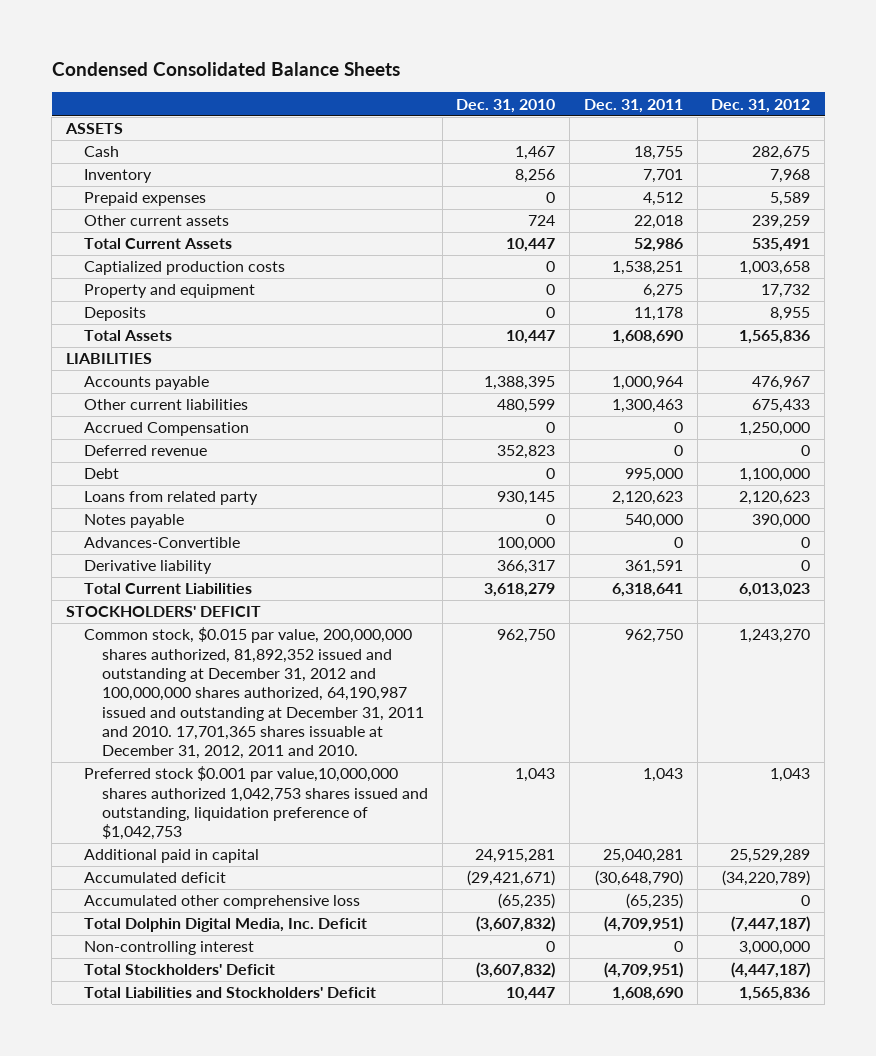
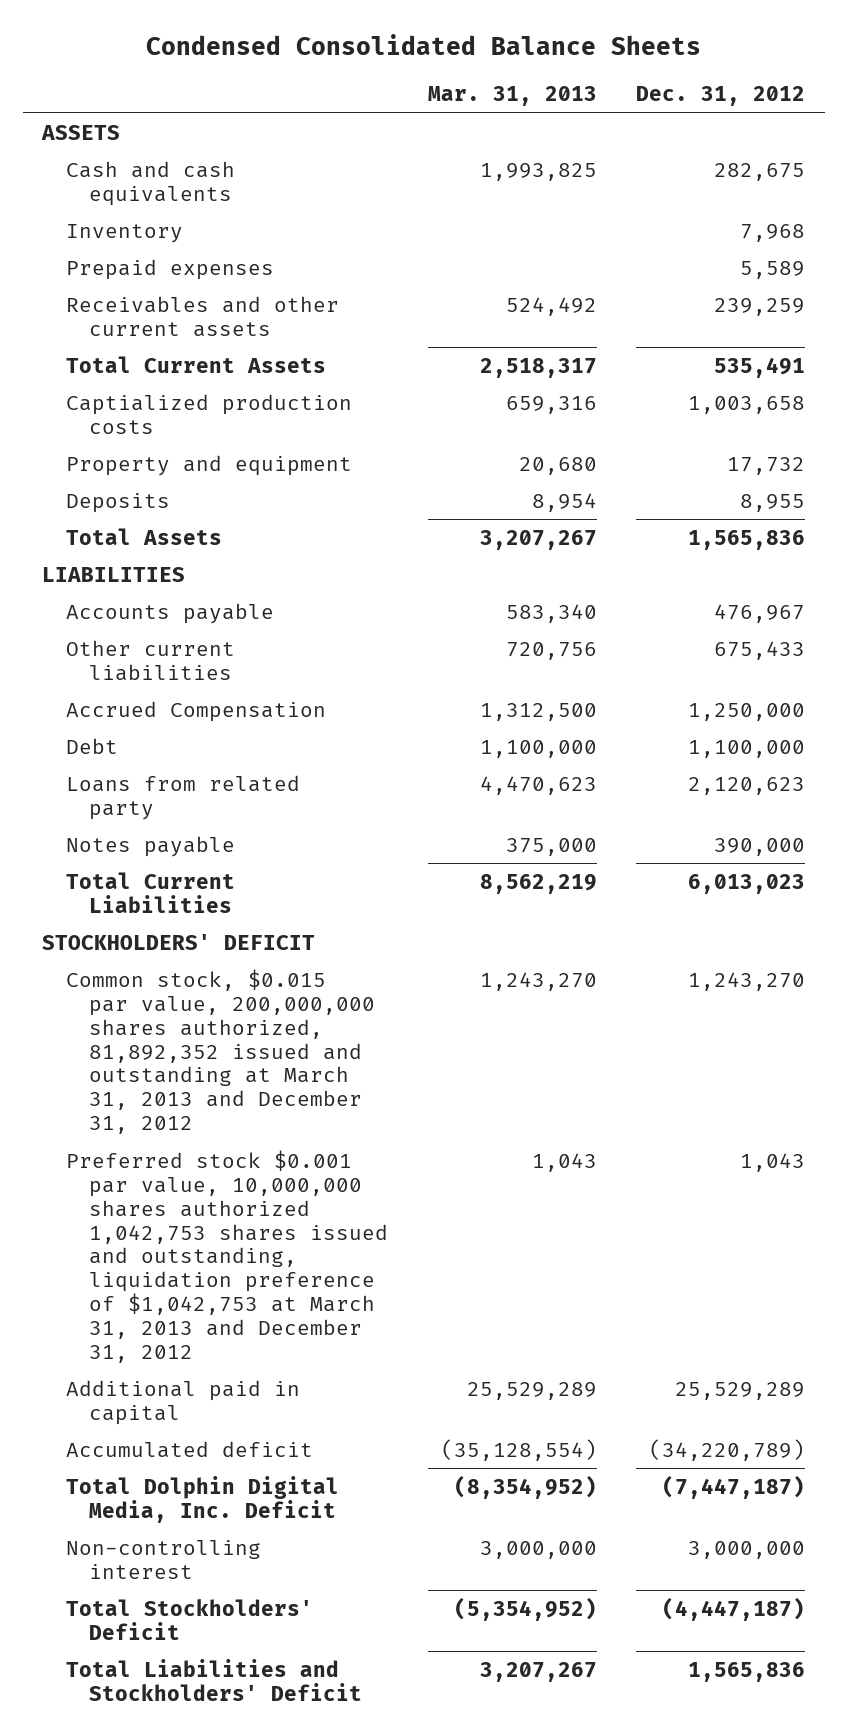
[456,98,556,113] Dec. 31, 2010 -> none
[583,98,683,113] Dec. 31, 2011 -> none
none -> [427,86,597,107] Mar. 31, 2013
[83,146,119,158] Cash -> [65,160,235,206] Cash and cash equivalents
[83,215,229,227] Other current assets -> [65,295,339,337] Receivables and other current assets
[83,445,207,457] Deferred revenue -> none
[83,537,240,549] Advances-Convertible -> none
[83,560,212,575] Derivative liability -> none
[83,627,424,760] Common stock, $0.015 par value, 200,000,000 shares authorized, 81,892,352 issued and outstanding at December 31, 2012 and 100,000,000 shares authorized, 64,190,987 issued and outstanding at December 31, 2011 and 2010. 17,701,365 shares issuable at December 31, 2012, 2011 and 2010. -> [65,968,376,1135] Common stock, $0.015 par value, 200,000,000 shares authorized, 81,892,352 issued and outstanding at March 31, 2013 and December 31, 2012
[83,766,428,841] Preferred stock $0.001 par value,10,000,000 shares authorized 1,042,753 shares issued and outstanding, liquidation preference of $1,042,753 -> [65,1149,389,1363] Preferred stock $0.001 par value, 10,000,000 shares authorized 1,042,753 shares issued and outstanding, liquidation preference of $1,042,753 at March 31, 2013 and December 31, 2012
[83,895,360,910] Accumulated other comprehensive loss -> none

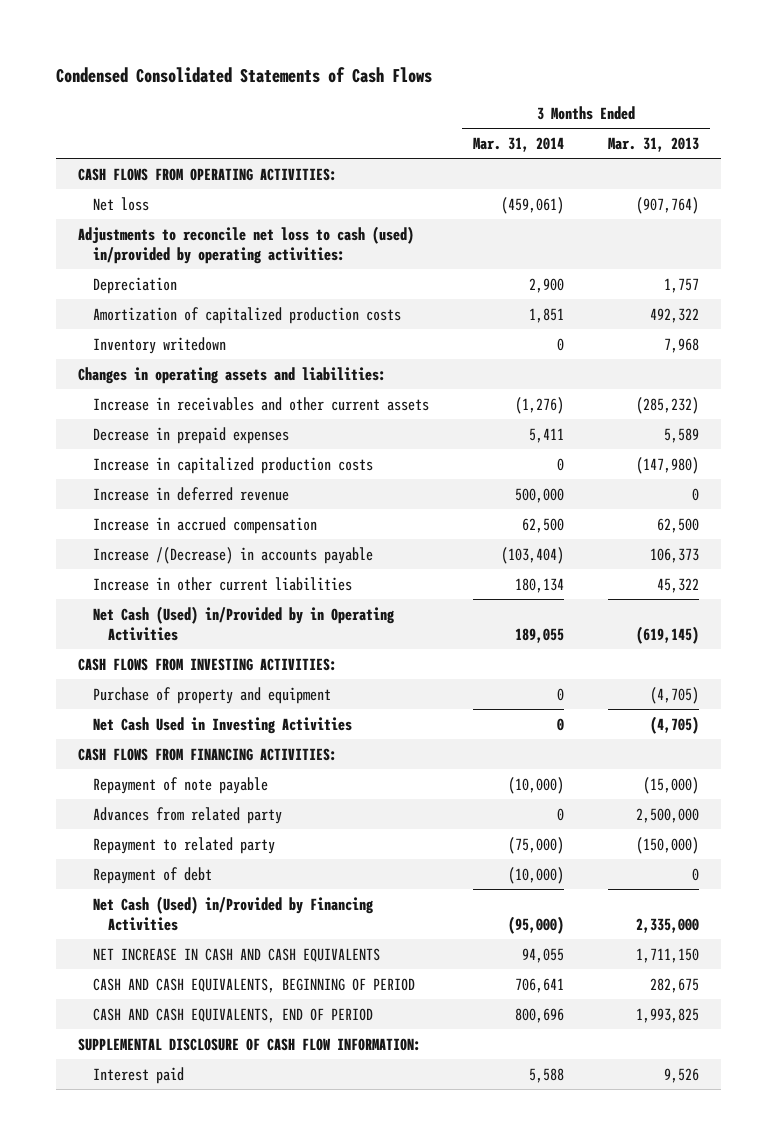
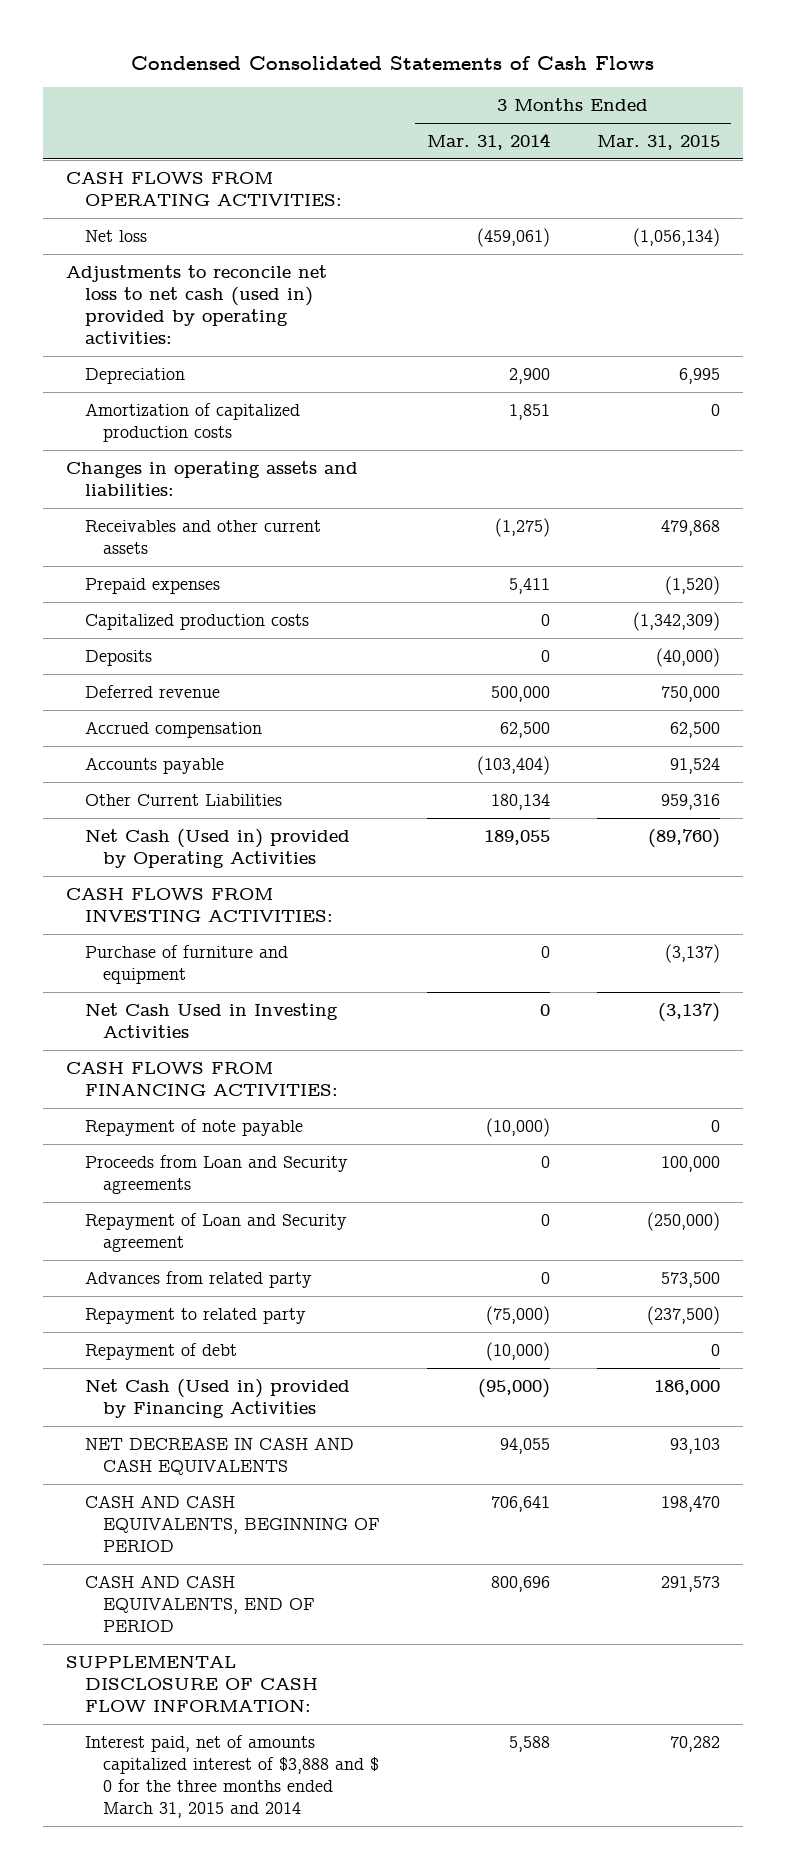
[607,136,699,152] Mar. 31, 2013 -> none
none -> [596,134,720,150] Mar. 31, 2015
[78,225,415,264] Adjustments to reconcile net loss to cash (used) in/provided by operating activities: -> [65,264,327,344] Adjustments to reconcile net loss to net cash (used in) provided by operating activities:
[92,336,226,354] Inventory writedown -> none
[92,396,429,411] Increase in receivables and other current assets -> [84,519,321,554] Receivables and other current assets
[514,396,564,414] (1,276) -> [495,517,551,537] (1,275)
[92,426,289,444] Decrease in prepaid expenses -> [84,577,220,594] Prepaid expenses
[92,456,373,474] Increase in capitalized production costs -> [84,613,309,630] Capitalized production costs
none -> [84,649,152,666] Deposits
[92,486,289,501] Increase in deferred revenue -> [84,684,220,698] Deferred revenue
[92,516,317,534] Increase in accrued compensation -> [84,720,262,738] Accrued compensation
[92,546,373,564] Increase /(Decrease) in accounts payable -> [84,756,224,774] Accounts payable
[92,576,352,591] Increase in other current liabilities -> [84,793,282,806] Other Current Liabilities
[92,605,395,641] Net Cash (Used) in/Provided by in Operating Activities -> [84,828,350,868] Net Cash (Used in) provided by Operating Activities
[92,686,331,704] Purchase of property and equipment -> [84,944,288,984] Purchase of furniture and equipment
none -> [84,1154,348,1194] Proceeds from Loan and Security agreements
none -> [84,1212,347,1252] Repayment of Loan and Security agreement
[92,895,374,931] Net Cash (Used) in/Provided by Financing Activities -> [84,1378,350,1418] Net Cash (Used in) provided by Financing Activities
[92,947,380,962] NET INCREASE IN CASH AND CASH EQUIVALENTS -> [84,1436,354,1475] NET DECREASE IN CASH AND CASH EQUIVALENTS
[92,1066,184,1084] Interest paid -> [84,1734,380,1818] Interest paid, net of amounts capitalized interest of $3,888 and $ 0 for the three months ended March 31, 2015 and 2014

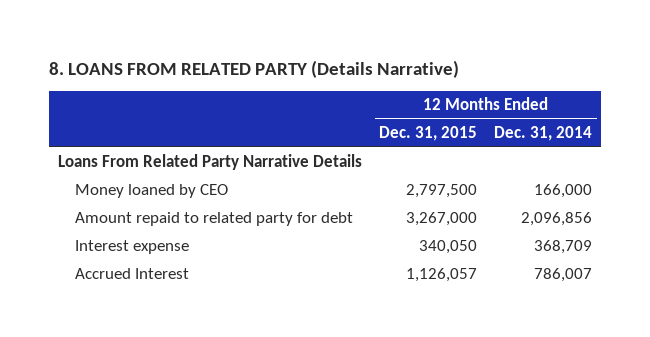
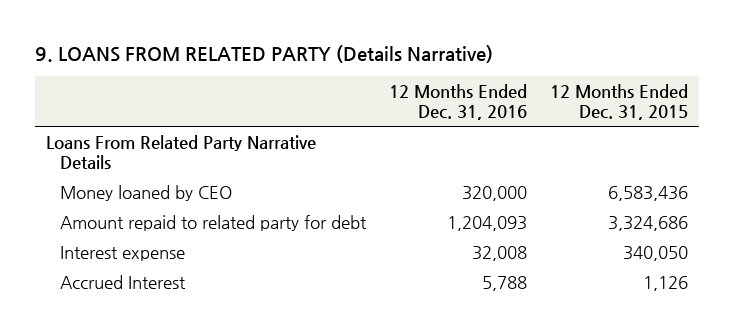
[48,59,459,78] 8. LOANS FROM RELATED PARTY (Details Narrative) -> [34,45,493,64] 9. LOANS FROM RELATED PARTY (Details Narrative)
[494,126,593,142] Dec. 31, 2014 -> none
none -> [388,84,527,120] 12 Months Ended Dec. 31, 2016
[406,184,478,199] 2,797,500 -> [607,185,688,201] 6,583,436
[406,212,478,227] 3,267,000 -> [607,215,688,231] 3,324,686
[406,268,478,283] 1,126,057 -> [642,275,688,291] 1,126

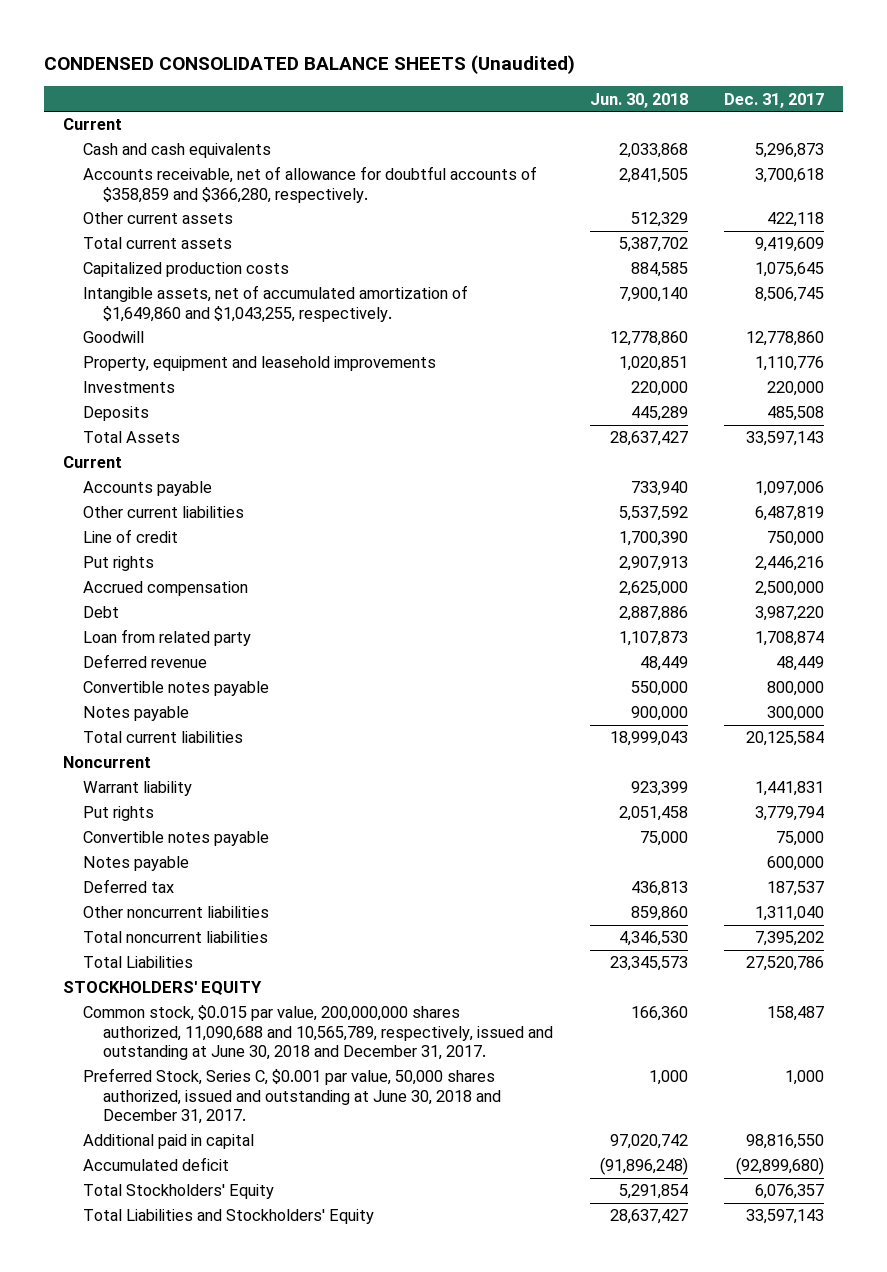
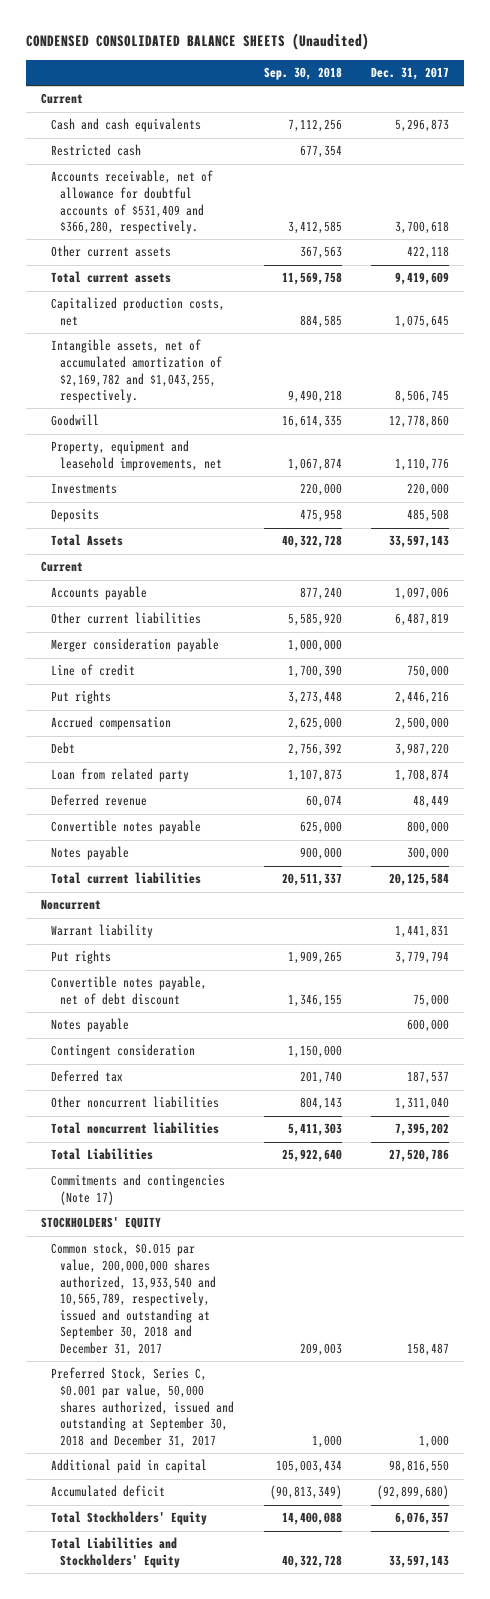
[589,92,688,108] Jun. 30, 2018 -> none
none -> [263,66,342,80] Sep. 30, 2018
none -> [50,144,141,157] Restricted cash
[82,166,537,203] Accounts receivable, net of allowance for doubtful accounts of $358,859 and $366,280, respectively. -> [50,170,213,235] Accounts receivable, net of allowance for doubtful accounts of $531,409 and $366,280, respectively.
[82,262,289,278] Capitalized production costs -> [50,297,225,326] Capitalized production costs, net
[82,285,468,322] Intangible assets, net of accumulated amortization of $1,649,860 and $1,043,255, respectively. -> [50,339,223,404] Intangible assets, net of accumulated amortization of $2,169,782 and $1,043,255, respectively.
[82,356,436,372] Property, equipment and leasehold improvements -> [50,440,223,471] Property, equipment and leasehold improvements, net
none -> [50,638,219,653] Merger consideration payable
[82,831,269,847] Convertible notes payable -> [50,976,207,1005] Convertible notes payable, net of debt discount
none -> [50,1044,195,1059] Contingent consideration
none -> [50,1174,225,1205] Commitments and contingencies (Note 17)
[82,1005,553,1061] Common stock, $0.015 par value, 200,000,000 shares authorized, 11,090,688 and 10,565,789, respectively, issued and outstanding at June 30, 2018 and December 31, 2017. -> [50,1242,217,1356] Common stock, $0.015 par value, 200,000,000 shares authorized, 13,933,540 and 10,565,789, respectively, issued and outstanding at September 30, 2018 and December 31, 2017
[82,1068,501,1125] Preferred Stock, Series C, $0.001 par value, 50,000 shares authorized, issued and outstanding at June 30, 2018 and December 31, 2017. -> [50,1367,235,1448] Preferred Stock, Series C, $0.001 par value, 50,000 shares authorized, issued and outstanding at September 30, 2018 and December 31, 2017

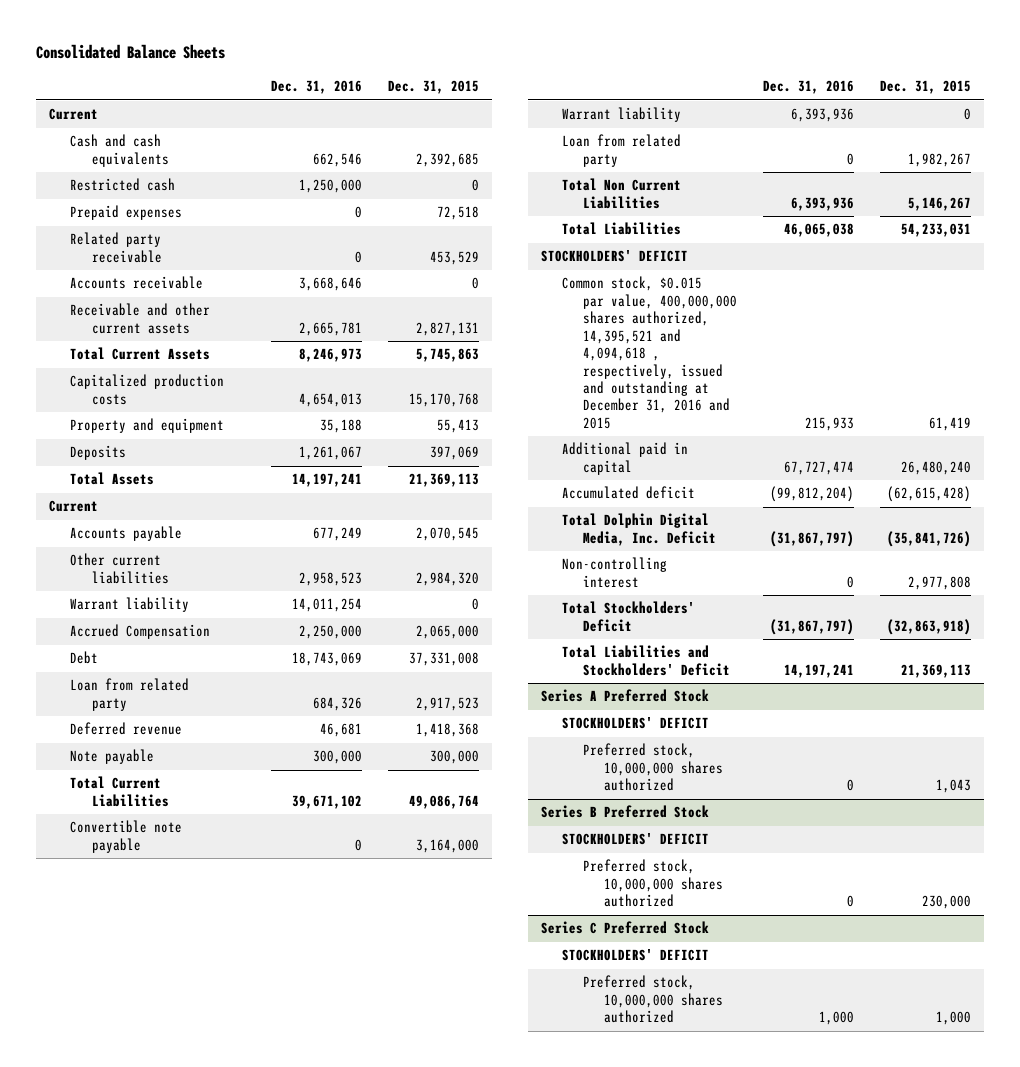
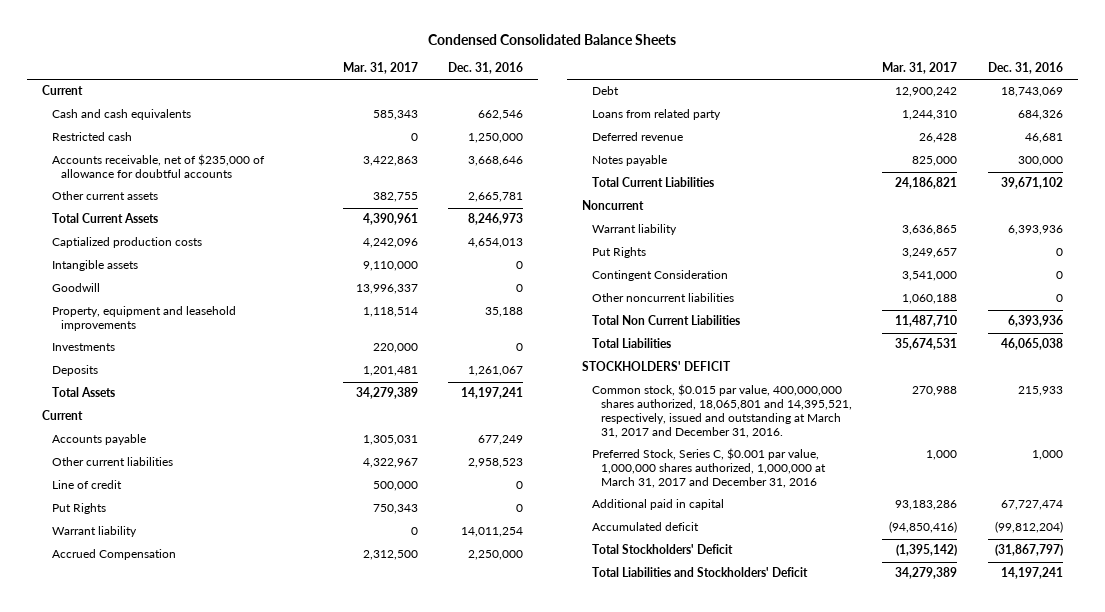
[36,44,226,60] Consolidated Balance Sheets -> [428,33,677,45] Condensed Consolidated Balance Sheets
[388,80,480,95] Dec. 31, 2015 -> none
none -> [342,61,418,74] Mar. 31, 2017
[70,205,183,221] Prepaid expenses -> none
[70,232,162,263] Related party receivable -> none
[70,276,204,290] Accounts receivable -> [51,154,265,179] Accounts receivable, net of $235,000 of allowance for doubtful accounts
[70,303,211,334] Receivable and other current assets -> [51,191,158,201] Other current assets
[70,374,225,405] Capitalized production costs -> [51,237,202,249] Captialized production costs
none -> [51,260,138,272] Intangible assets
none -> [51,283,100,293] Goodwill
[70,418,225,434] Property and equipment -> [51,306,236,332] Property, equipment and leasehold improvements
none -> [51,343,115,352] Investments
none -> [51,480,122,490] Line of credit
none -> [51,503,106,515] Put Rights
[70,678,190,711] Loan from related party -> [591,109,721,121] Loans from related party
[70,749,155,765] Note payable -> [591,155,667,167] Notes payable
[70,820,183,853] Convertible note payable -> none
none -> [581,200,644,211] Noncurrent
[561,134,681,167] Loan from related party -> none
none -> [591,247,646,259] Put Rights
none -> [591,270,728,282] Contingent Consideration
none -> [591,293,734,303] Other noncurrent liabilities
[561,276,738,429] Common stock, $0.015 par value, 400,000,000 shares authorized, 14,395,521 and 4,094,618 , respectively, issued and outstanding at December 31, 2016 and 2015 -> [591,384,853,439] Common stock, $0.015 par value, 400,000,000 shares authorized, 18,065,801 and 14,395,521, respectively, issued and outstanding at March 31, 2017 and December 31, 2016.
none -> [591,448,827,489] Preferred Stock, Series C, $0.001 par value, 1,000,000 shares authorized, 1,000,000 at March 31, 2017 and December 31, 2016
[561,513,717,546] Total Dolphin Digital Media, Inc. Deficit -> none
[561,557,667,588] Non-controlling interest -> none
[540,689,709,703] Series A Preferred Stock -> none
[561,717,709,730] STOCKHOLDERS' DEFICIT -> none
[583,743,724,792] Preferred stock, 10,000,000 shares authorized -> none
[540,805,709,819] Series B Preferred Stock -> none
[561,833,709,846] STOCKHOLDERS' DEFICIT -> none
[583,859,724,908] Preferred stock, 10,000,000 shares authorized -> none
[540,921,709,935] Series C Preferred Stock -> none
[561,949,709,962] STOCKHOLDERS' DEFICIT -> none
[583,975,724,1024] Preferred stock, 10,000,000 shares authorized -> none

